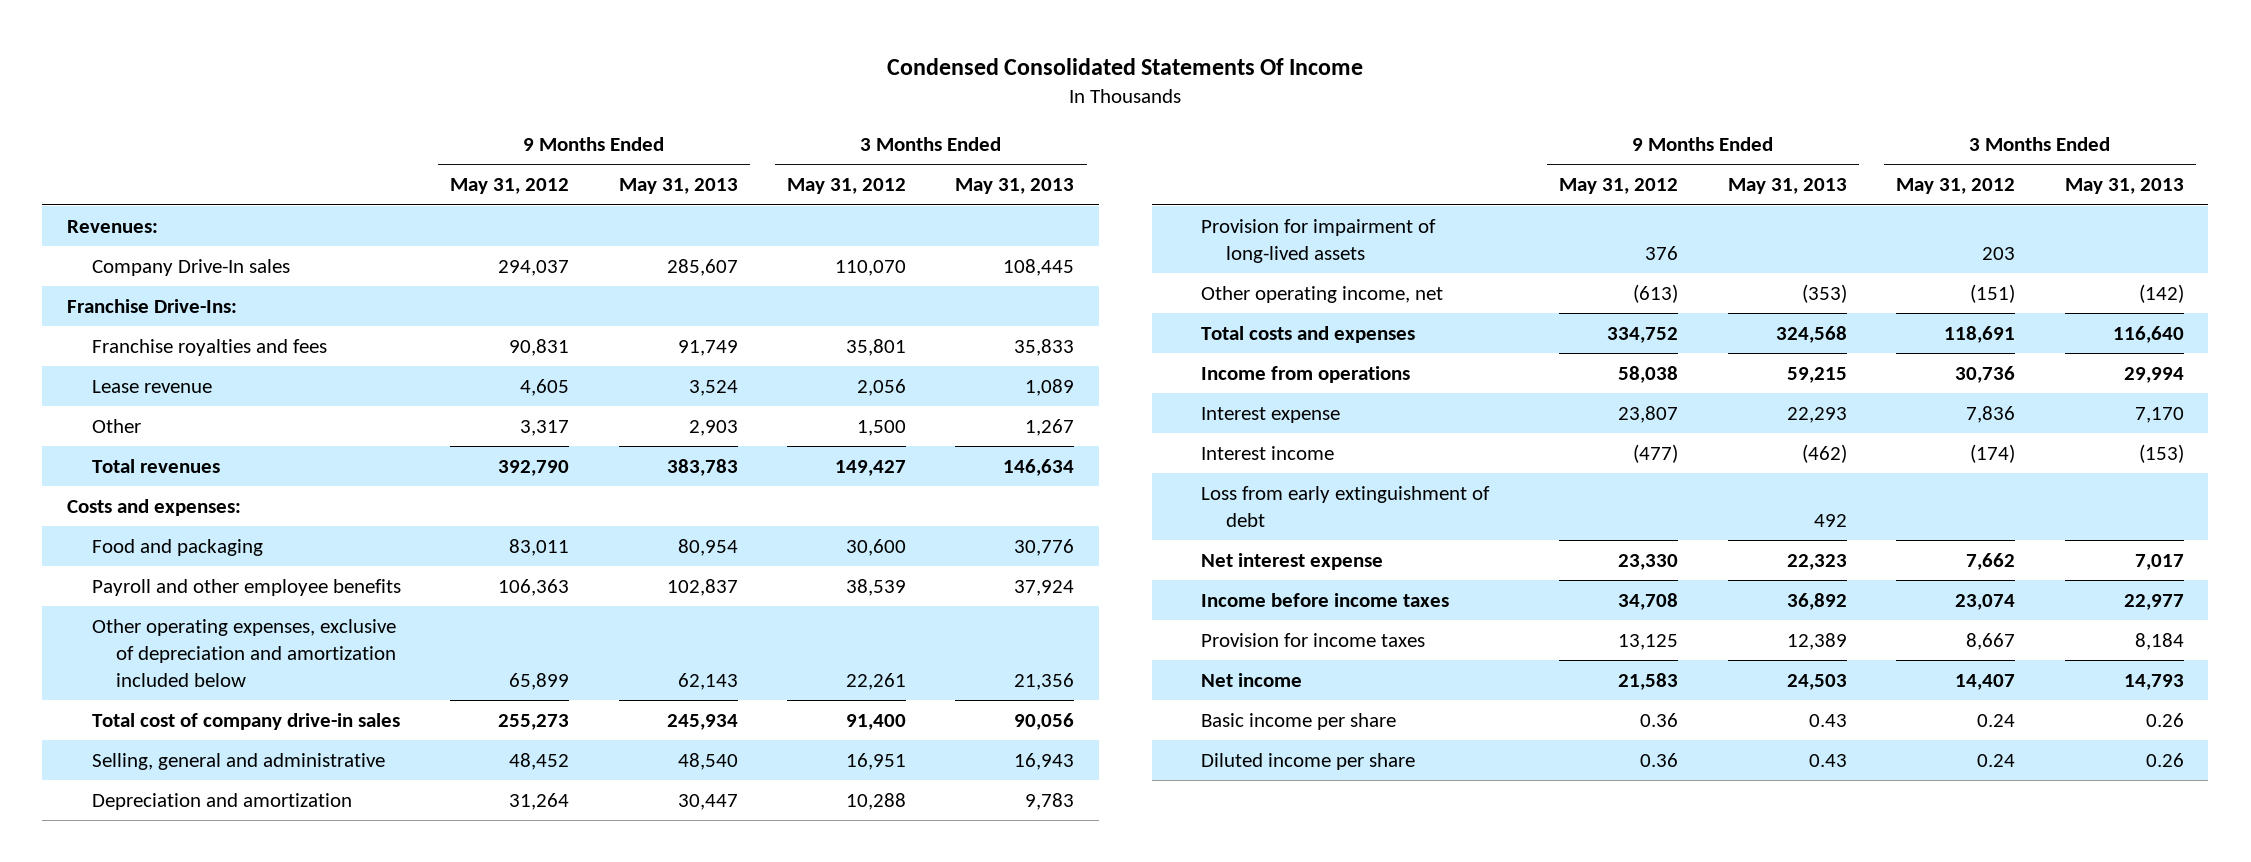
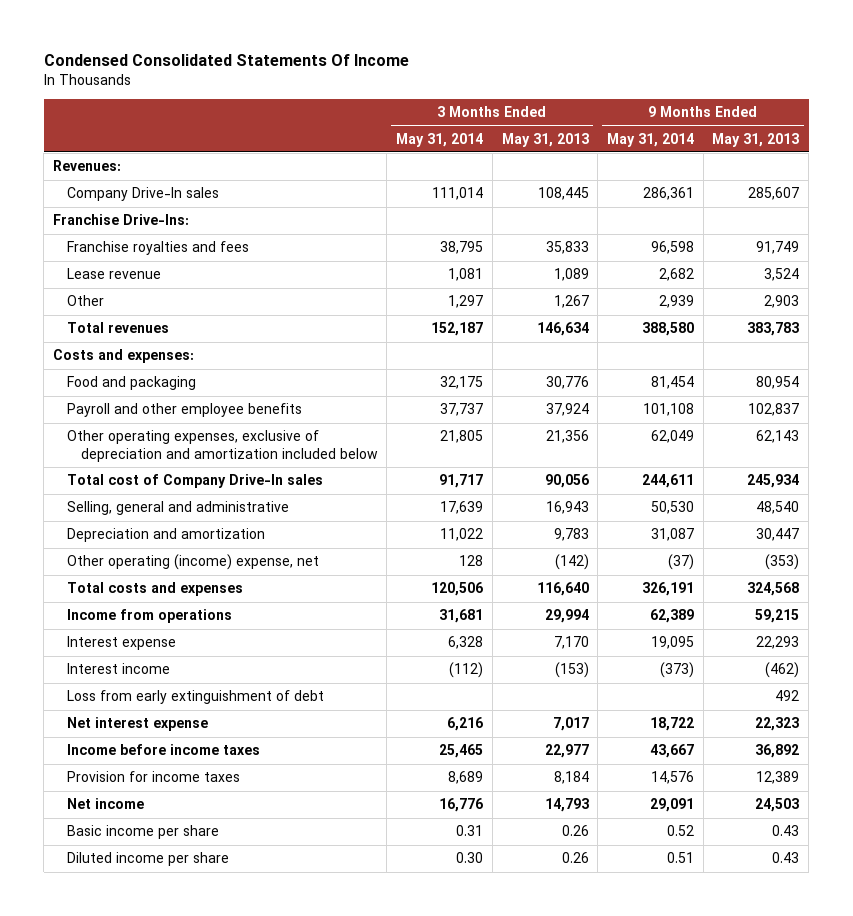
[450,178,570,195] May 31, 2012 -> none
[786,178,906,195] May 31, 2012 -> none
none -> [396,132,484,147] May 31, 2014
none -> [607,132,695,147] May 31, 2014
[91,712,400,730] Total cost of company drive-in sales -> [66,474,323,489] Total cost of Company Drive-In sales
[1200,218,1436,263] Provision for impairment of long-lived assets -> none
[1200,285,1443,303] Other operating income, net -> [66,554,319,571] Other operating (income) expense, net

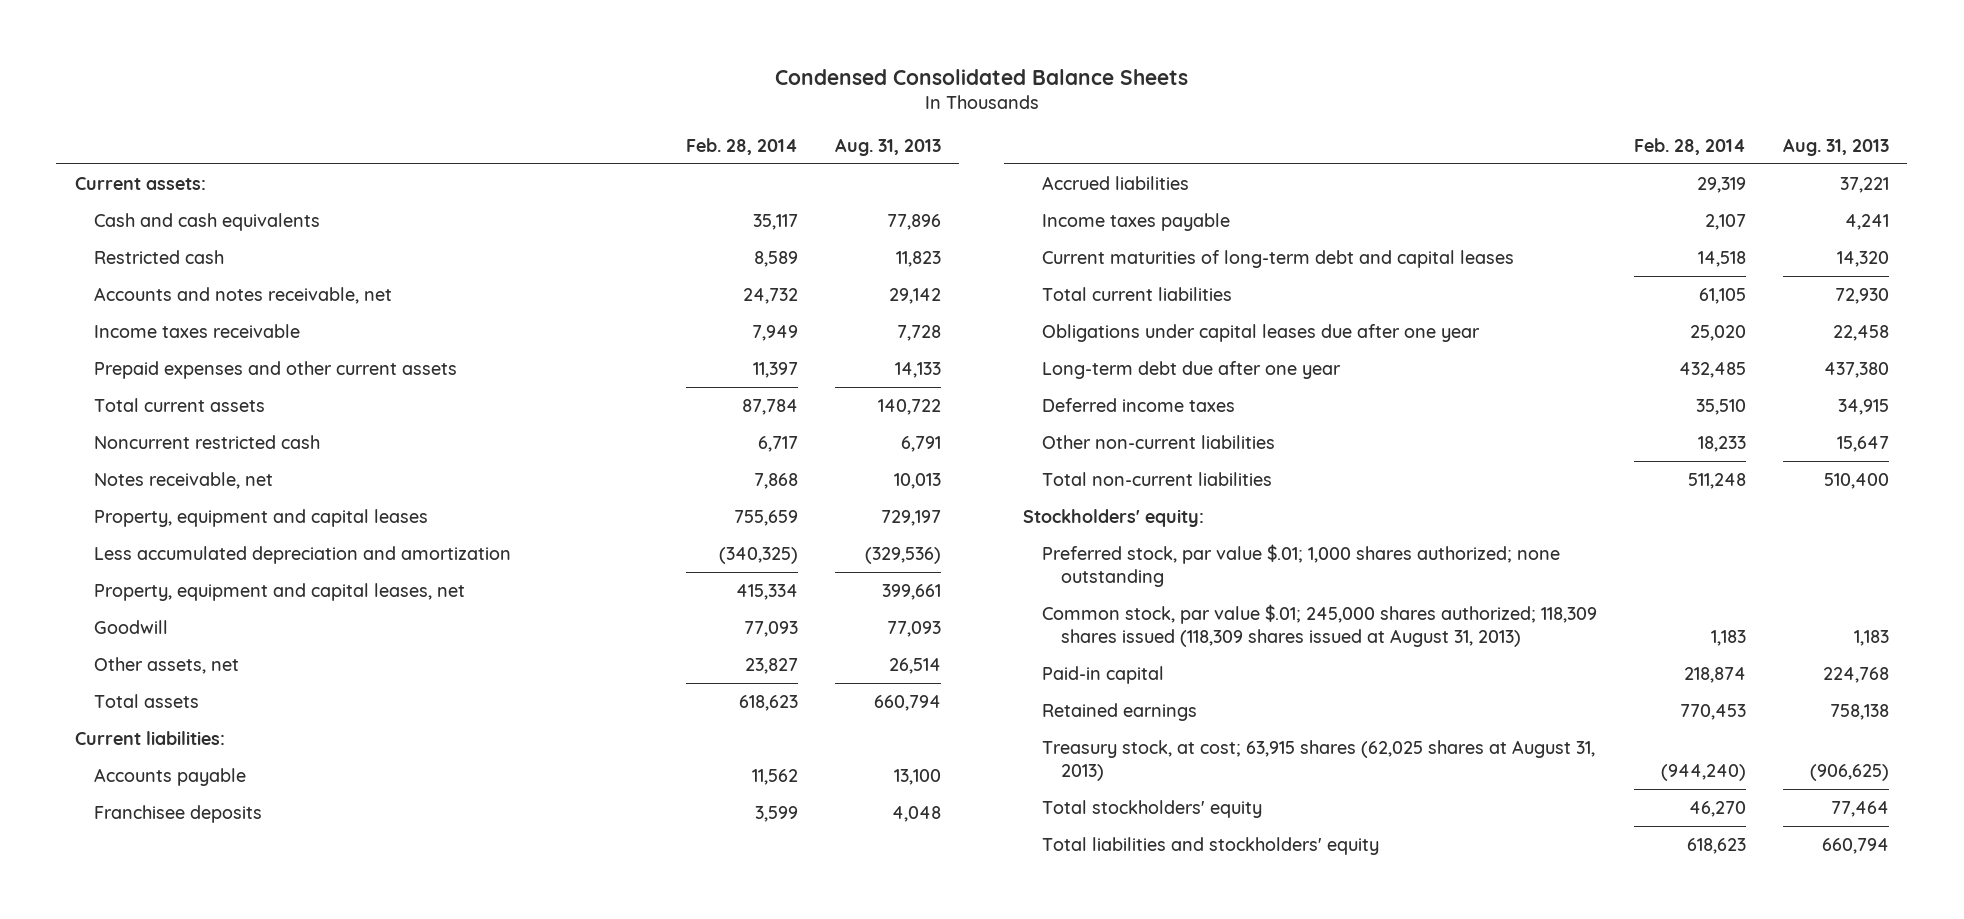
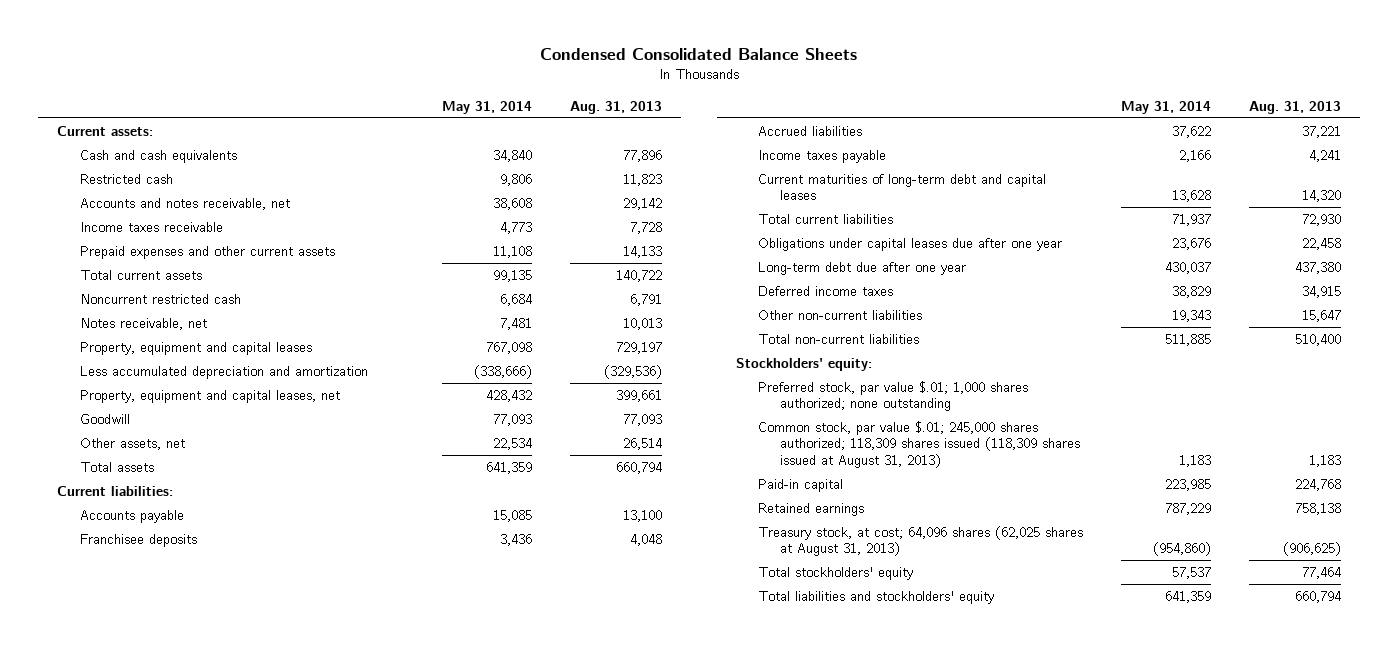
[685,137,798,155] Feb. 28, 2014 -> none
none -> [442,100,533,114] May 31, 2014
[1041,739,1595,782] Treasury stock, at cost; 63,915 shares (62,025 shares at August 31, 2013) -> [758,525,1084,557] Treasury stock, at cost; 64,096 shares (62,025 shares at August 31, 2013)

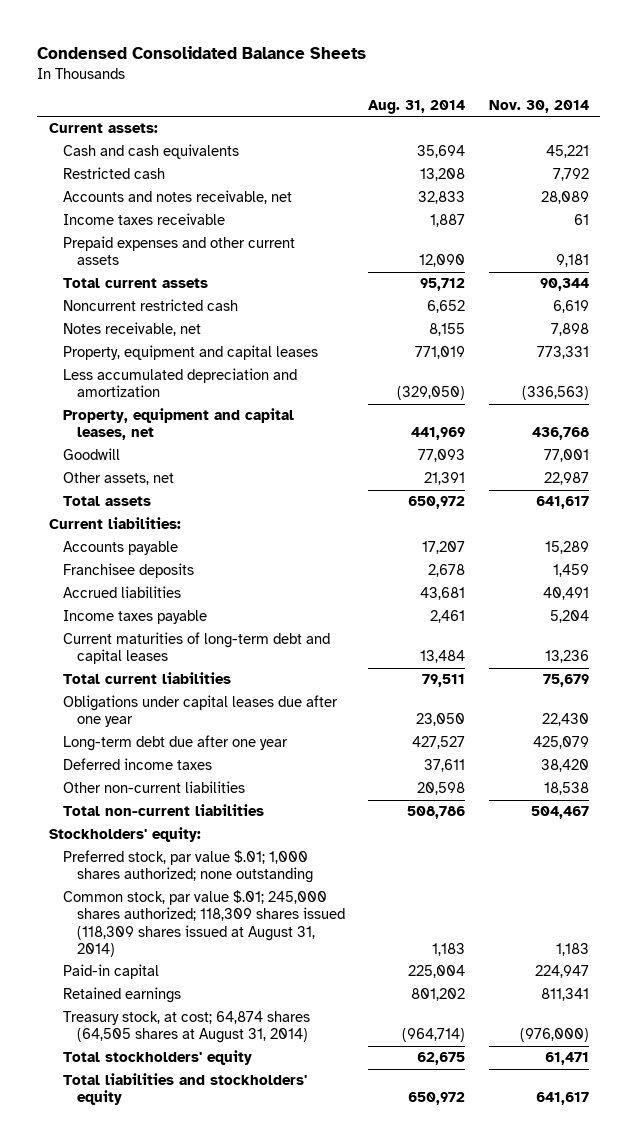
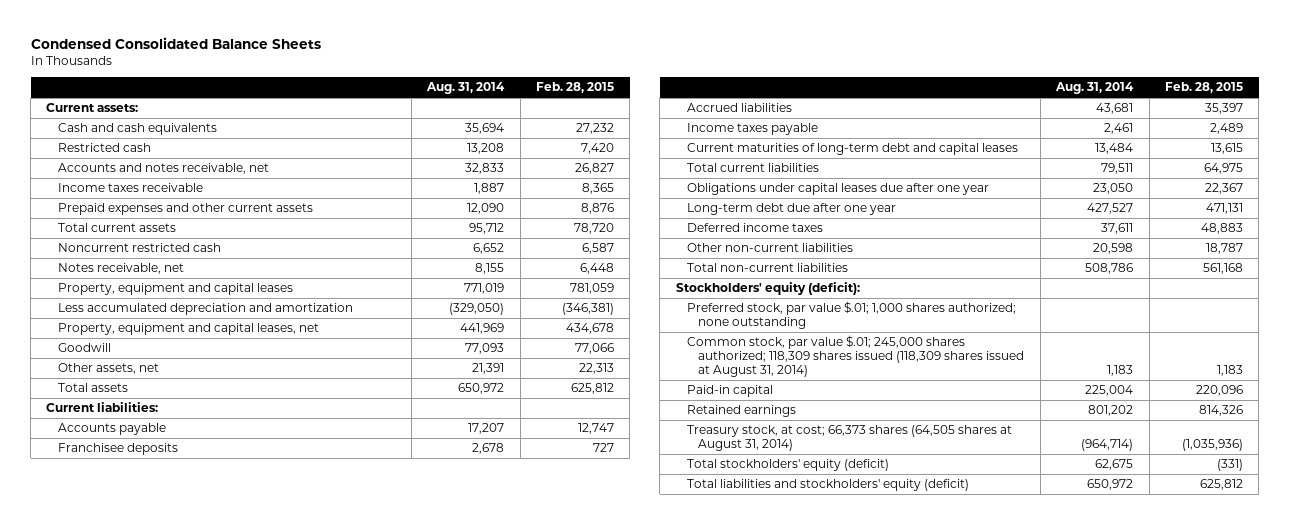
[488,99,589,113] Nov. 30, 2014 -> none
none -> [536,82,615,94] Feb. 28, 2015
[48,827,201,843] Stockholders' equity: -> [675,282,860,296] Stockholders' equity (deficit):
[62,1011,310,1044] Treasury stock, at cost; 64,874 shares (64,505 shares at August 31, 2014) -> [686,425,1012,452] Treasury stock, at cost; 66,373 shares (64,505 shares at August 31, 2014)
[62,1050,252,1066] Total stockholders' equity -> [686,459,889,472] Total stockholders' equity (deficit)
[62,1073,307,1106] Total liabilities and stockholders' equity -> [686,479,969,492] Total liabilities and stockholders' equity (deficit)

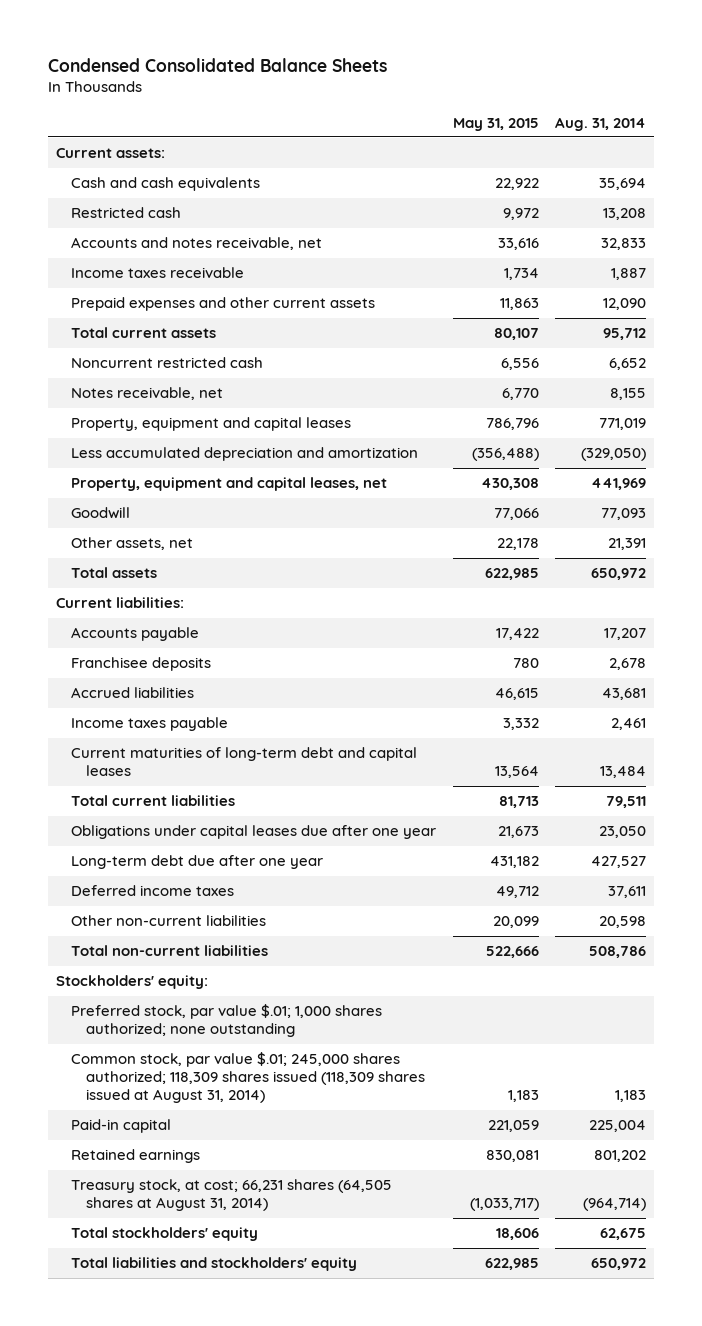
[536,82,615,94] Feb. 28, 2015 -> none
none -> [452,117,539,131] May 31, 2015
[675,282,860,296] Stockholders' equity (deficit): -> [56,975,209,990] Stockholders' equity:
[686,425,1012,452] Treasury stock, at cost; 66,373 shares (64,505 shares at August 31, 2014) -> [71,1179,393,1212] Treasury stock, at cost; 66,231 shares (64,505 shares at August 31, 2014)
[686,459,889,472] Total stockholders' equity (deficit) -> [71,1227,259,1242] Total stockholders' equity
[686,479,969,492] Total liabilities and stockholders' equity (deficit) -> [71,1257,358,1272] Total liabilities and stockholders' equity

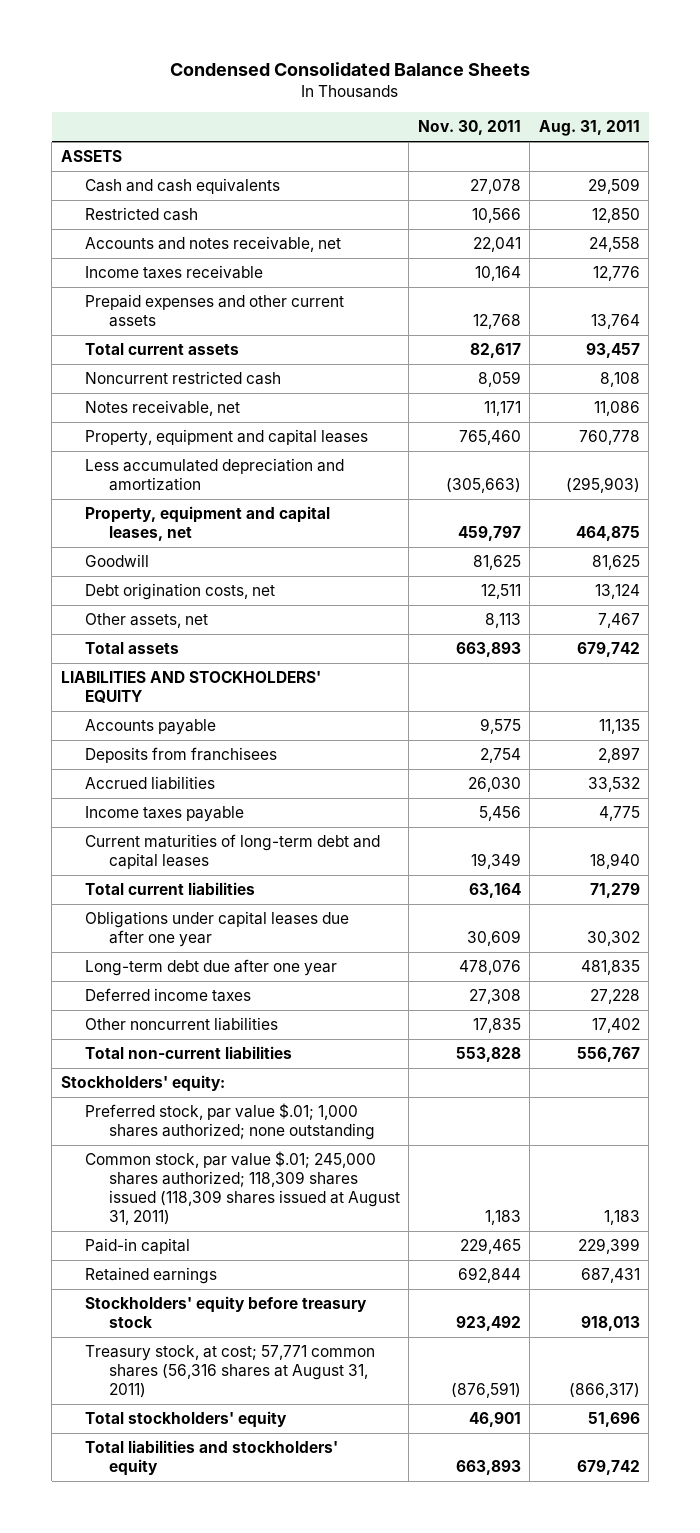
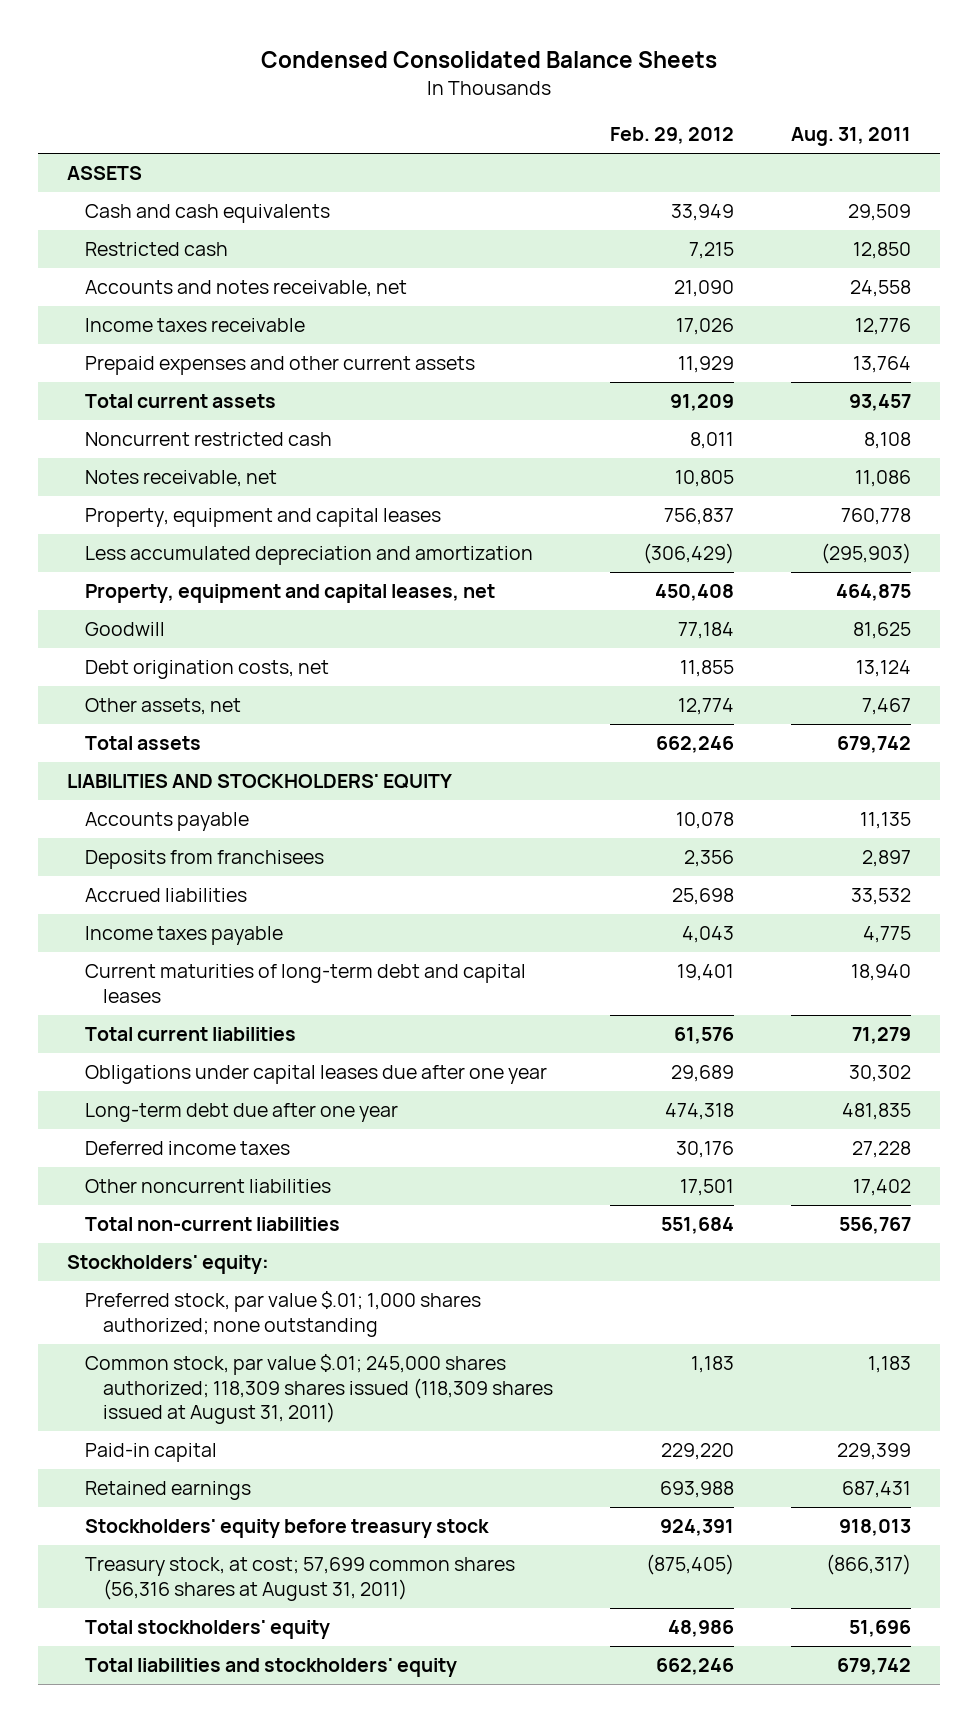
[417,120,521,136] Nov. 30, 2011 -> none
none -> [610,126,735,144] Feb. 29, 2012
[84,1345,375,1399] Treasury stock, at cost; 57,771 common shares (56,316 shares at August 31, 2011) -> [84,1557,515,1601] Treasury stock, at cost; 57,699 common shares (56,316 shares at August 31, 2011)

